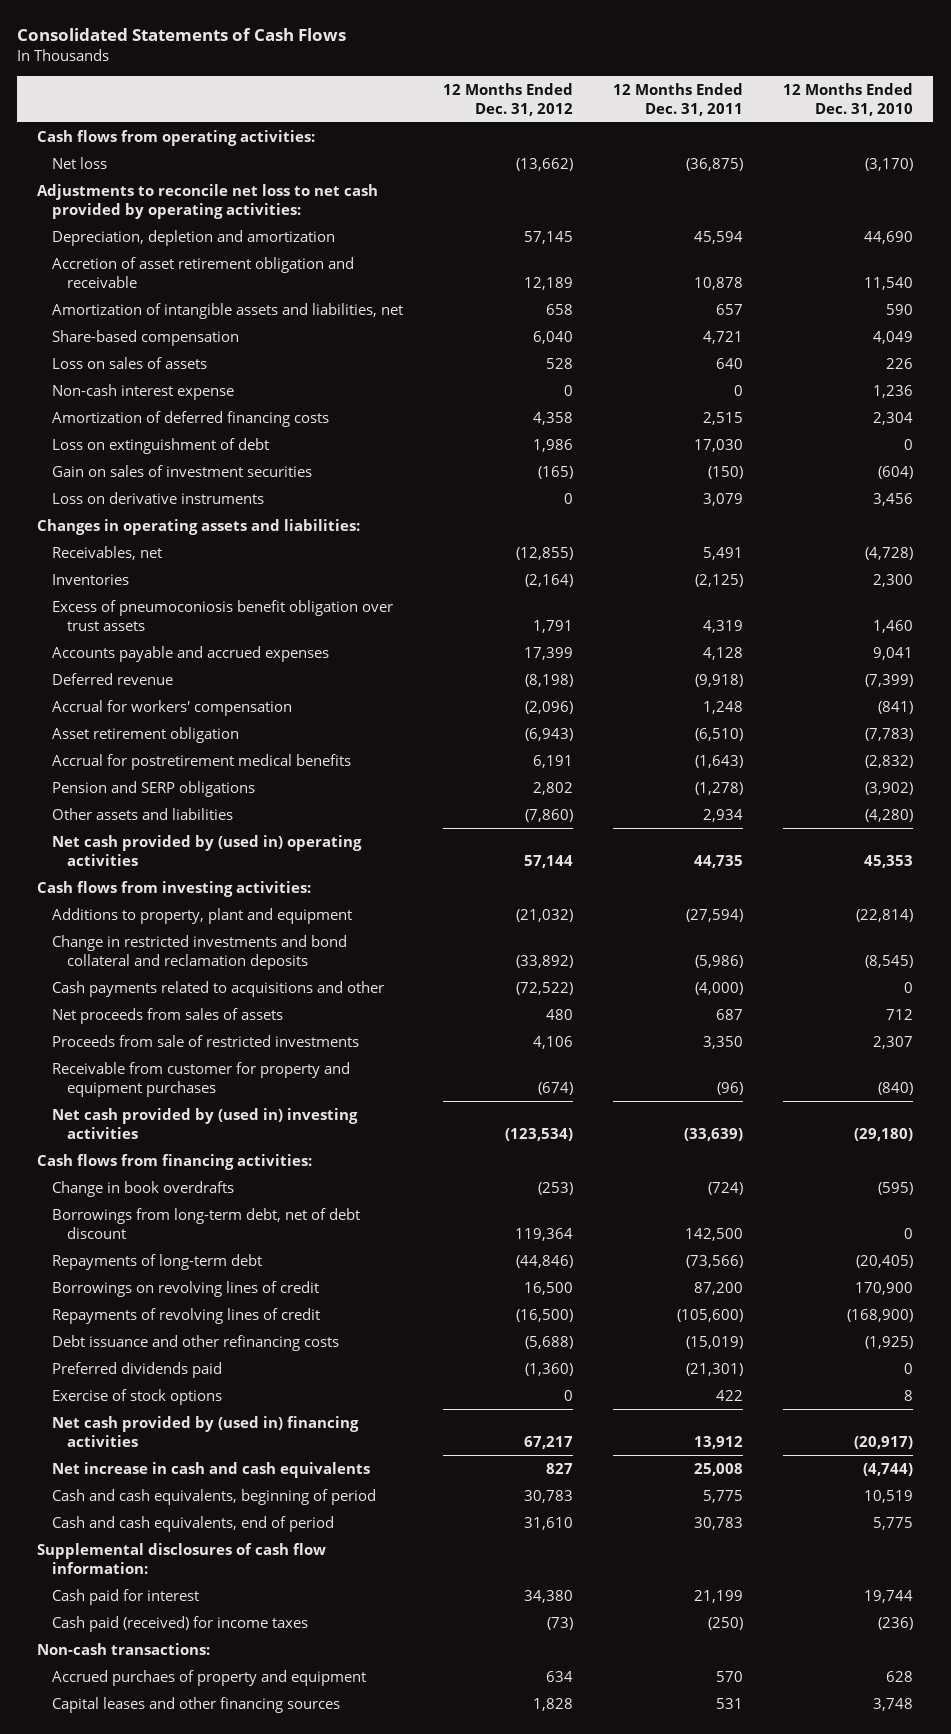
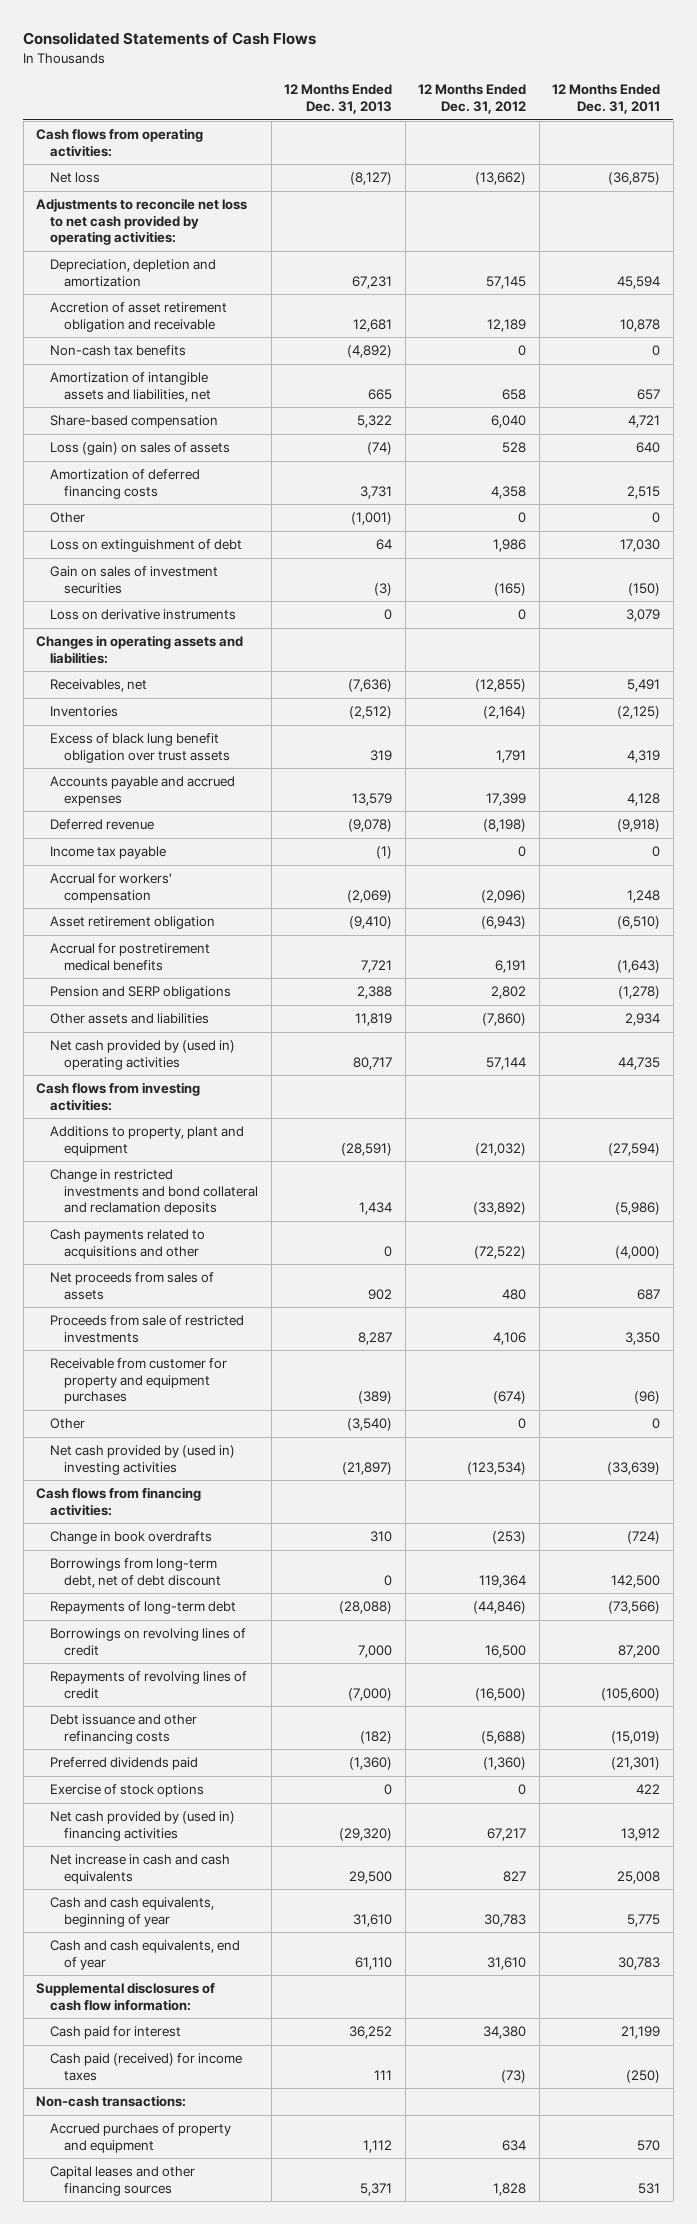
[783,82,914,116] 12 Months Ended Dec. 31, 2010 -> none
none -> [284,84,393,114] 12 Months Ended Dec. 31, 2013
none -> [50,345,187,357] Non-cash tax benefits
[52,383,235,400] Non-cash interest expense -> none
[52,356,208,369] Loss on sales of assets -> [50,442,231,456] Loss (gain) on sales of assets
none -> [50,512,86,524] Other
[52,599,394,631] Excess of pneumoconiosis benefit obligation over trust assets -> [50,733,231,763] Excess of black lung benefit obligation over trust assets
none -> [50,846,167,860] Income tax payable
none -> [50,1418,86,1430] Other
[52,1488,377,1505] Cash and cash equivalents, beginning of period -> [50,1897,215,1927] Cash and cash equivalents, beginning of year
[52,1515,335,1532] Cash and cash equivalents, end of period -> [50,1940,241,1970] Cash and cash equivalents, end of year

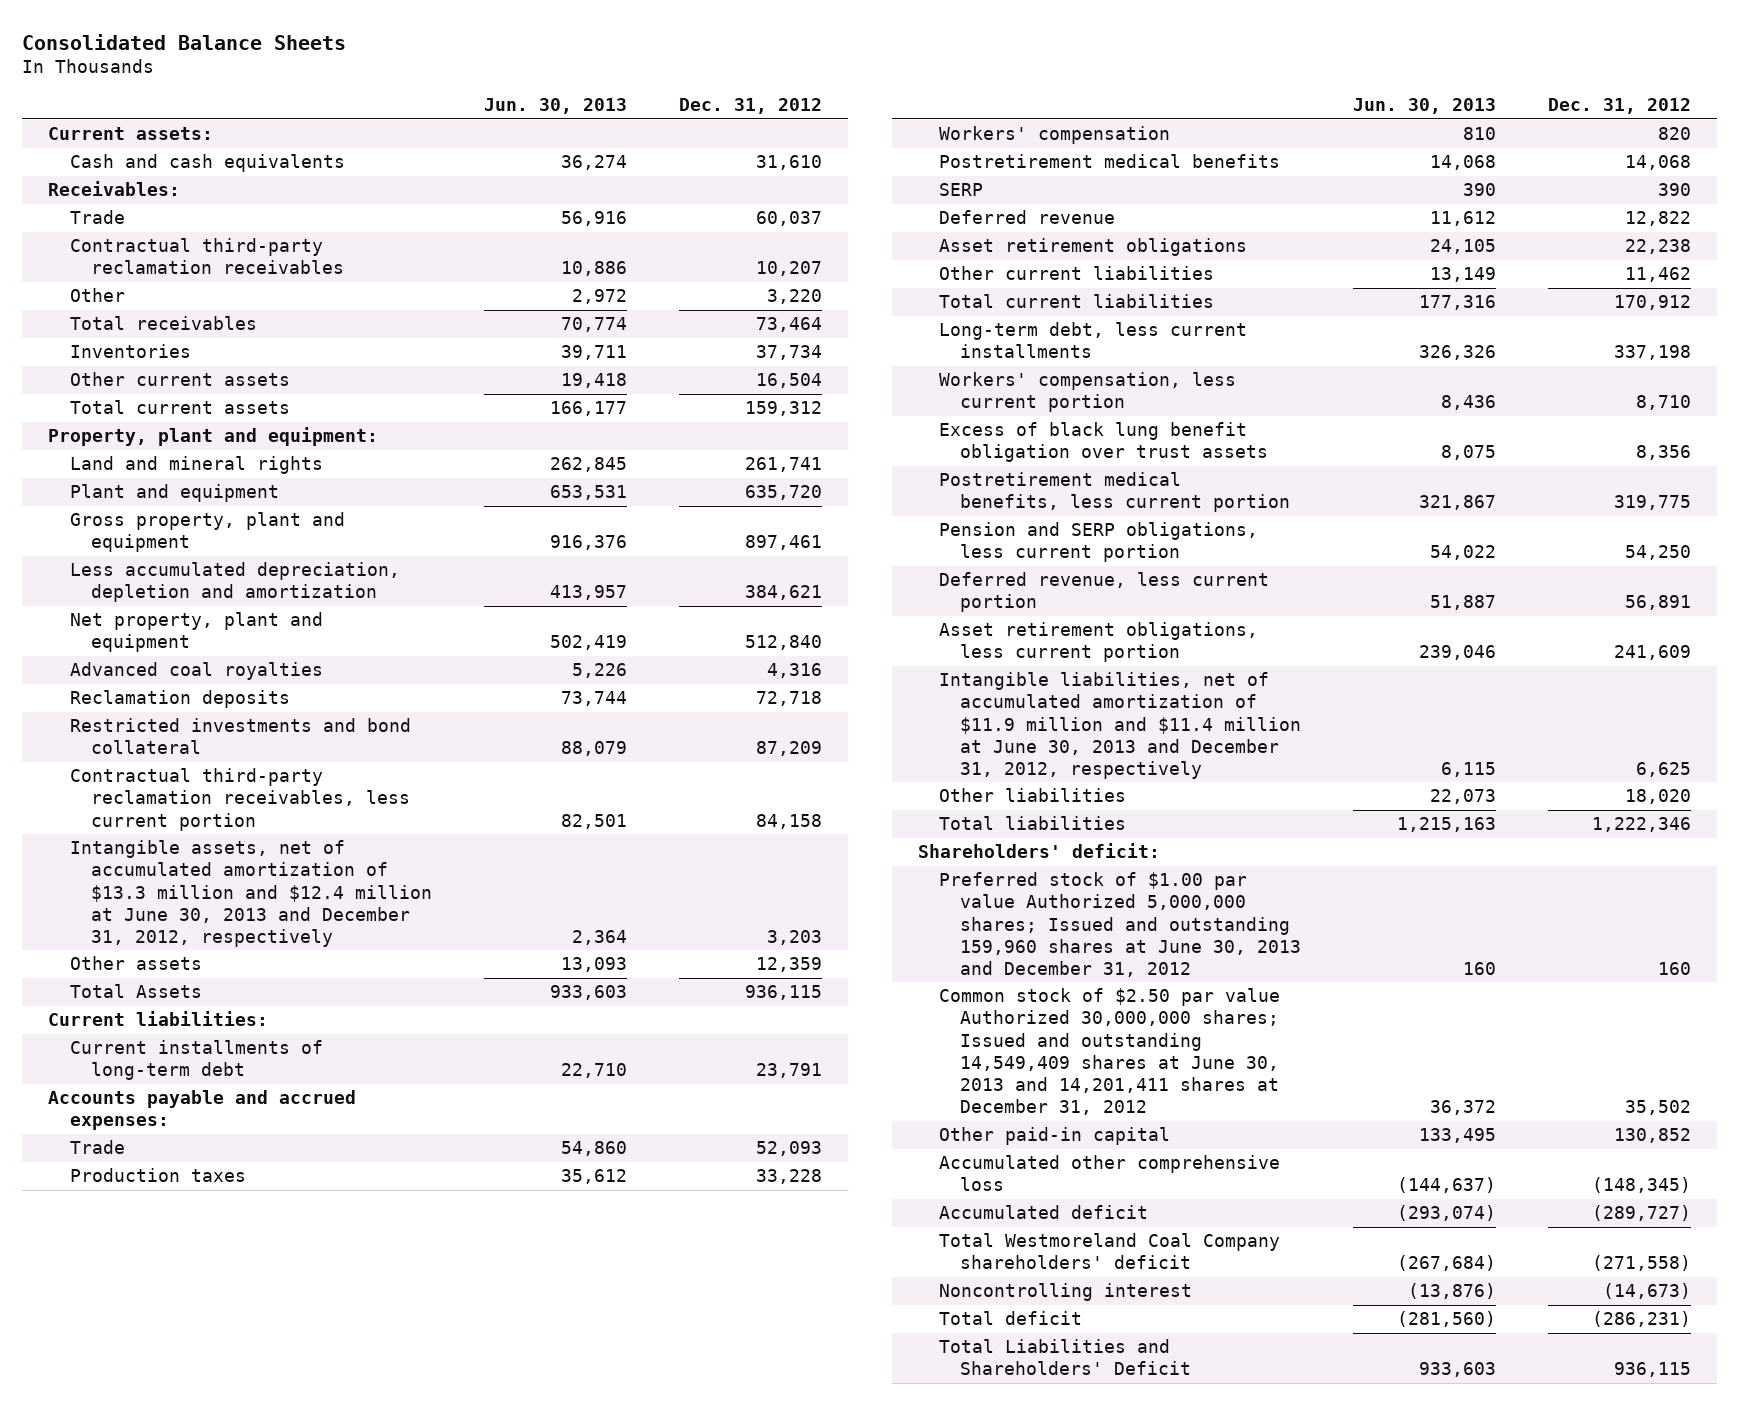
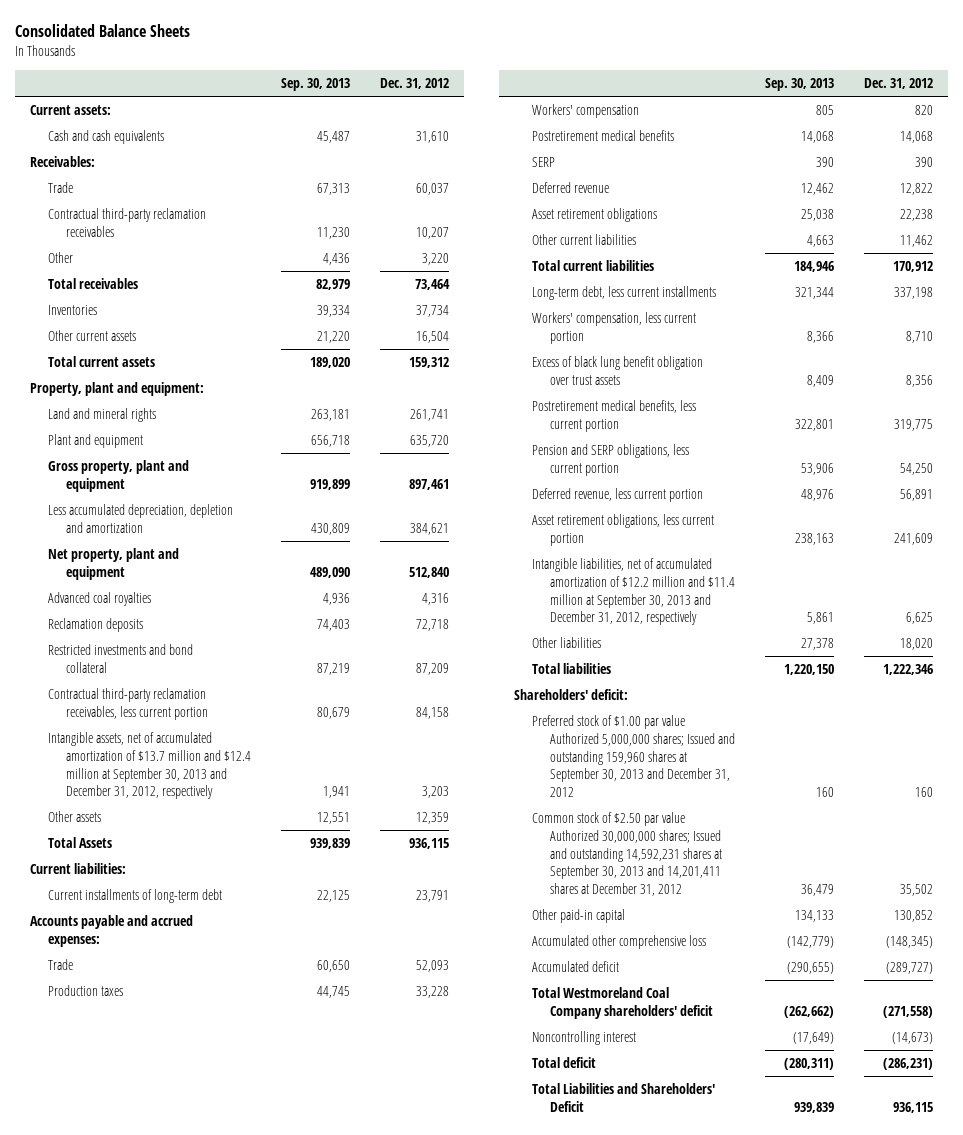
[483,97,627,114] Jun. 30, 2013 -> none
none -> [281,78,351,92] Sep. 30, 2013
[69,840,432,947] Intangible assets, net of accumulated amortization of $13.3 million and $12.4 million at June 30, 2013 and December 31, 2012, respectively -> [48,732,252,800] Intangible assets, net of accumulated amortization of $13.7 million and $12.4 million at September 30, 2013 and December 31, 2012, respectively
[938,672,1301,779] Intangible liabilities, net of accumulated amortization of $11.9 million and $11.4 million at June 30, 2013 and December 31, 2012, respectively -> [532,558,736,626] Intangible liabilities, net of accumulated amortization of $12.2 million and $11.4 million at September 30, 2013 and December 31, 2012, respectively
[938,872,1301,977] Preferred stock of $1.00 par value Authorized 5,000,000 shares; Issued and outstanding 159,960 shares at June 30, 2013 and December 31, 2012 -> [532,715,736,798] Preferred stock of $1.00 par value Authorized 5,000,000 shares; Issued and outstanding 159,960 shares at September 30, 2013 and December 31, 2012
[938,988,1280,1116] Common stock of $2.50 par value Authorized 30,000,000 shares; Issued and outstanding 14,549,409 shares at June 30, 2013 and 14,201,411 shares at December 31, 2012 -> [532,812,723,897] Common stock of $2.50 par value Authorized 30,000,000 shares; Issued and outstanding 14,592,231 shares at September 30, 2013 and 14,201,411 shares at December 31, 2012

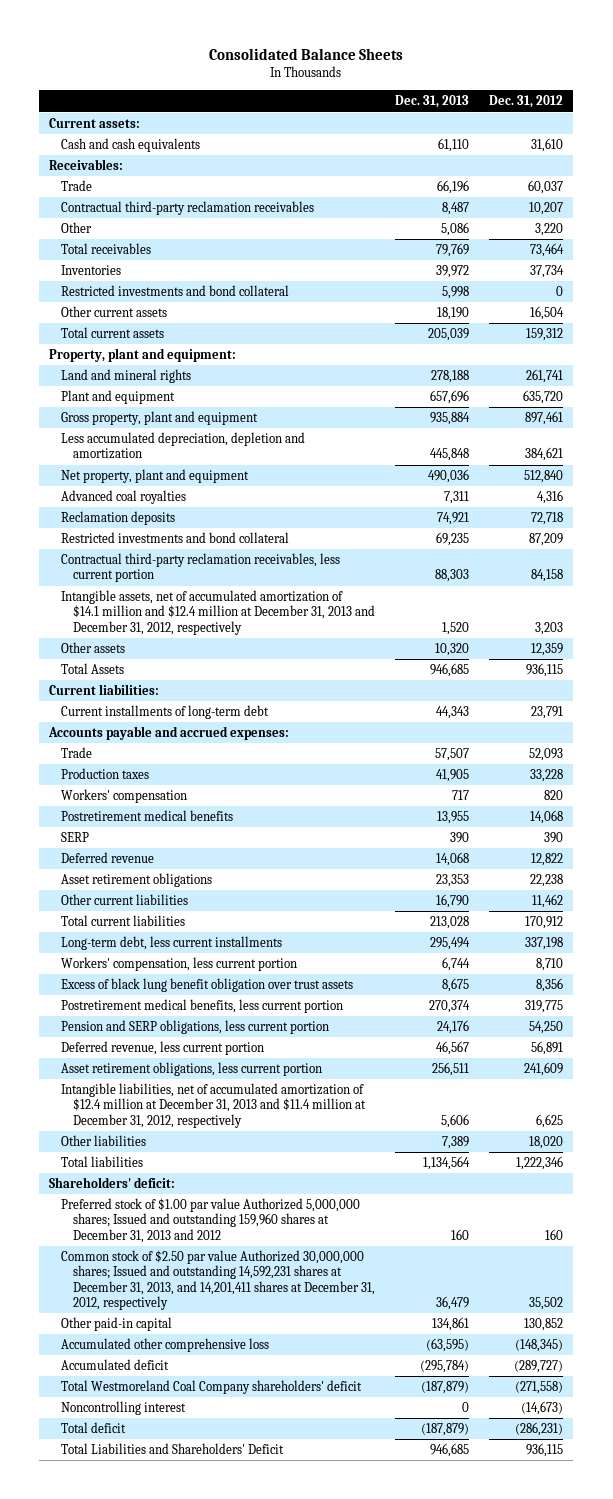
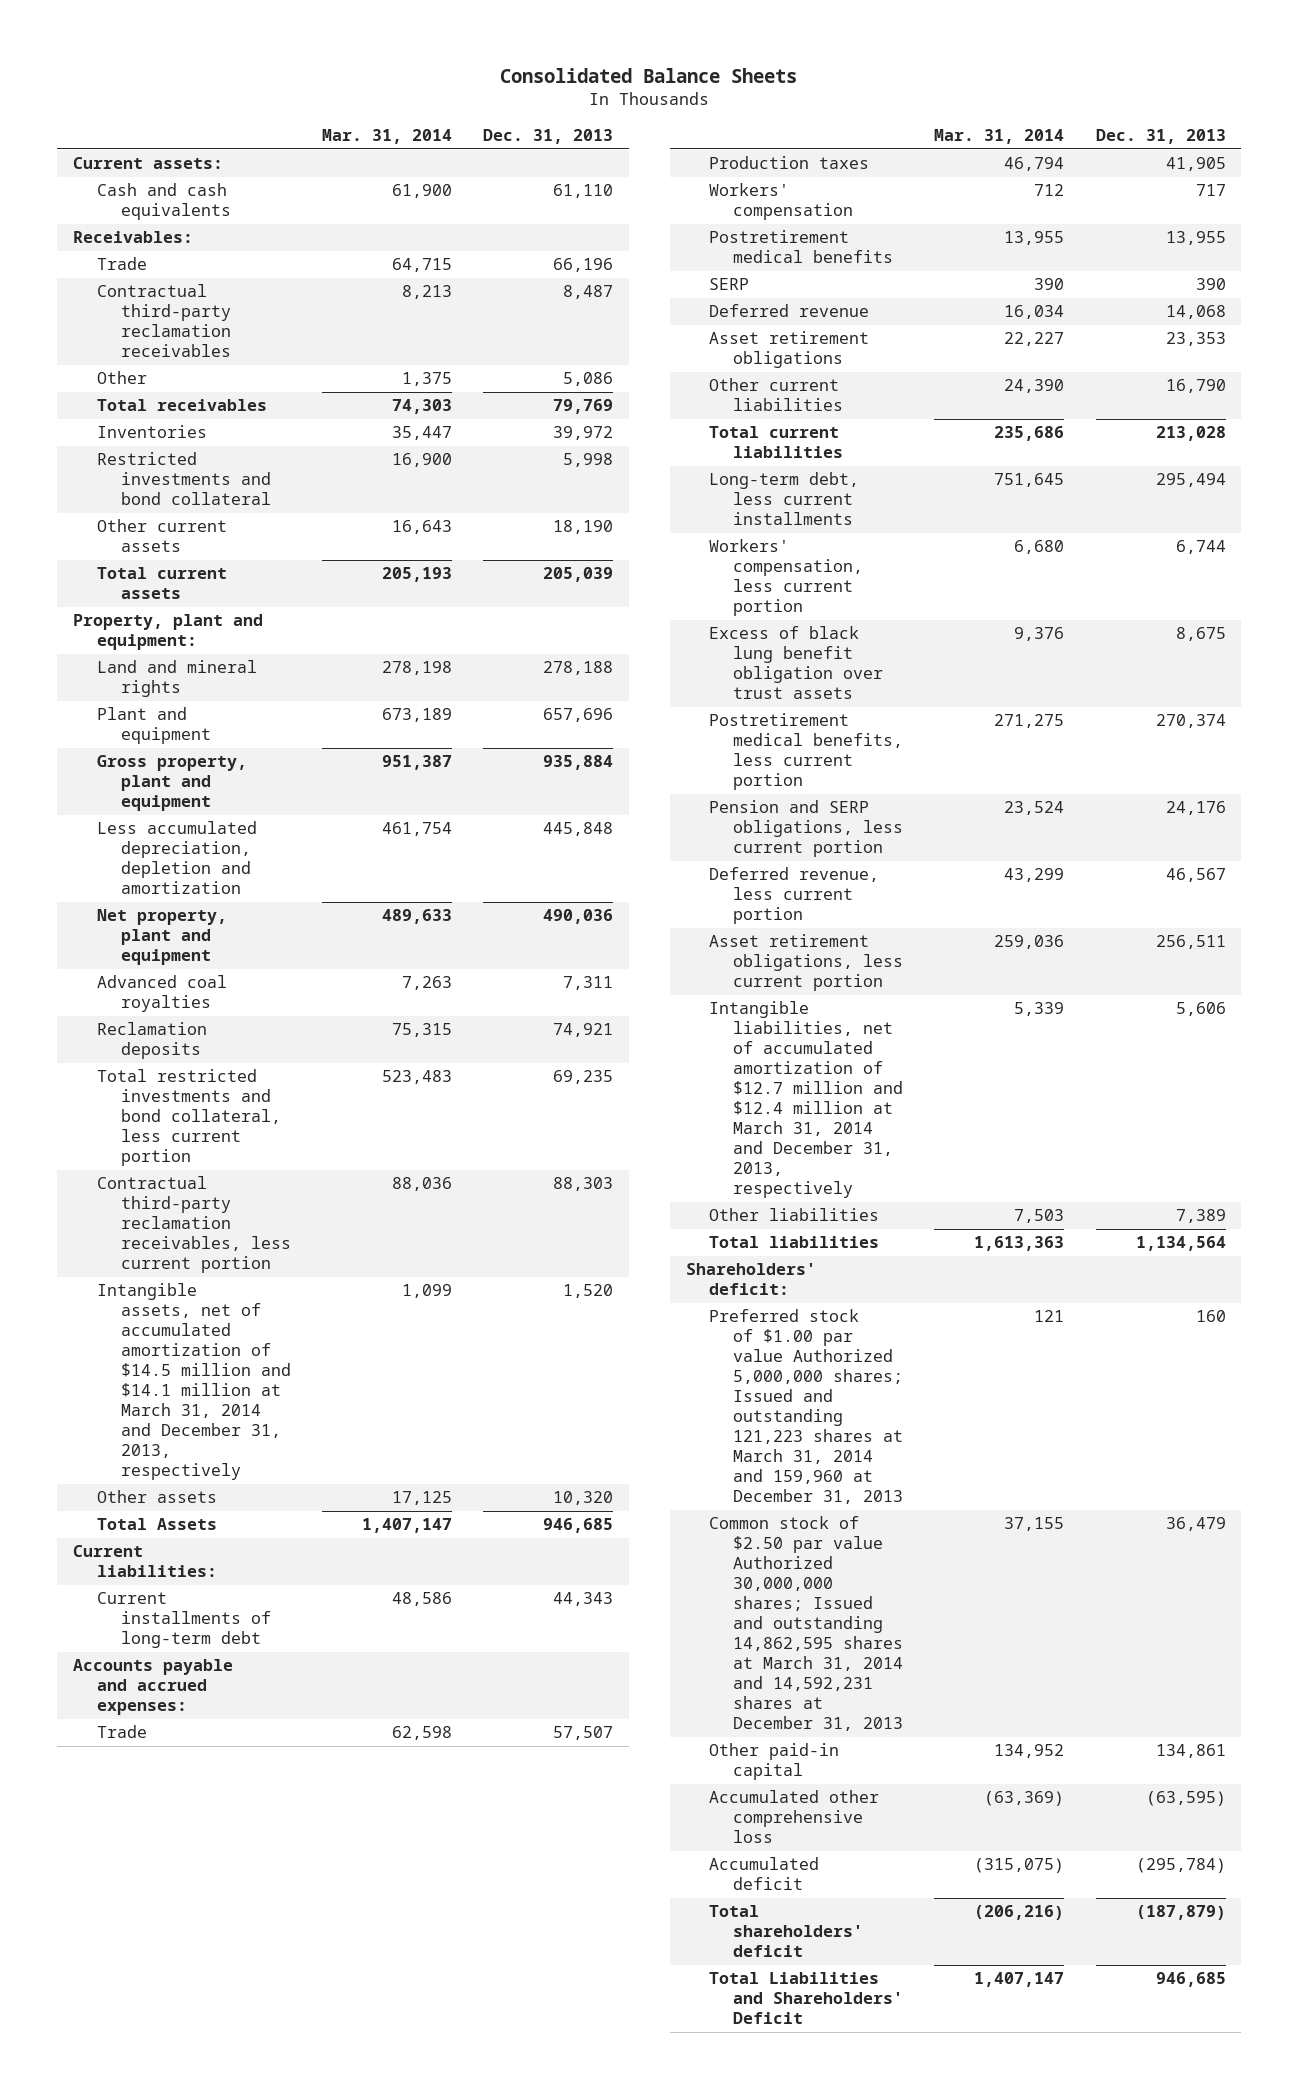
[489,95,564,109] Dec. 31, 2012 -> none
none -> [321,129,452,145] Mar. 31, 2014
[61,532,290,544] Restricted investments and bond collateral -> [96,1069,281,1167] Total restricted investments and bond collateral, less current portion
[61,590,376,635] Intangible assets, net of accumulated amortization of $14.1 million and $12.4 million at December 31, 2013 and December 31, 2012, respectively -> [96,1283,291,1481] Intangible assets, net of accumulated amortization of $14.5 million and $14.1 million at March 31, 2014 and December 31, 2013, respectively
[61,1083,367,1128] Intangible liabilities, net of accumulated amortization of $12.4 million at December 31, 2013 and $11.4 million at December 31, 2012, respectively -> [709,1001,904,1199] Intangible liabilities, net of accumulated amortization of $12.7 million and $12.4 million at March 31, 2014 and December 31, 2013, respectively
[61,1198,361,1243] Preferred stock of $1.00 par value Authorized 5,000,000 shares; Issued and outstanding 159,960 shares at December 31, 2013 and 2012 -> [709,1309,904,1505] Preferred stock of $1.00 par value Authorized 5,000,000 shares; Issued and outstanding 121,223 shares at March 31, 2014 and 159,960 at December 31, 2013
[61,1250,376,1311] Common stock of $2.50 par value Authorized 30,000,000 shares; Issued and outstanding 14,592,231 shares at December 31, 2013, and 14,201,411 shares at December 31, 2012, respectively -> [709,1516,904,1732] Common stock of $2.50 par value Authorized 30,000,000 shares; Issued and outstanding 14,862,595 shares at March 31, 2014 and 14,592,231 shares at December 31, 2013
[61,1401,187,1416] Noncontrolling interest -> none
[61,1422,127,1434] Total deficit -> none
[61,1380,363,1395] Total Westmoreland Coal Company shareholders' deficit -> [709,1905,864,1958] Total shareholders' deficit

